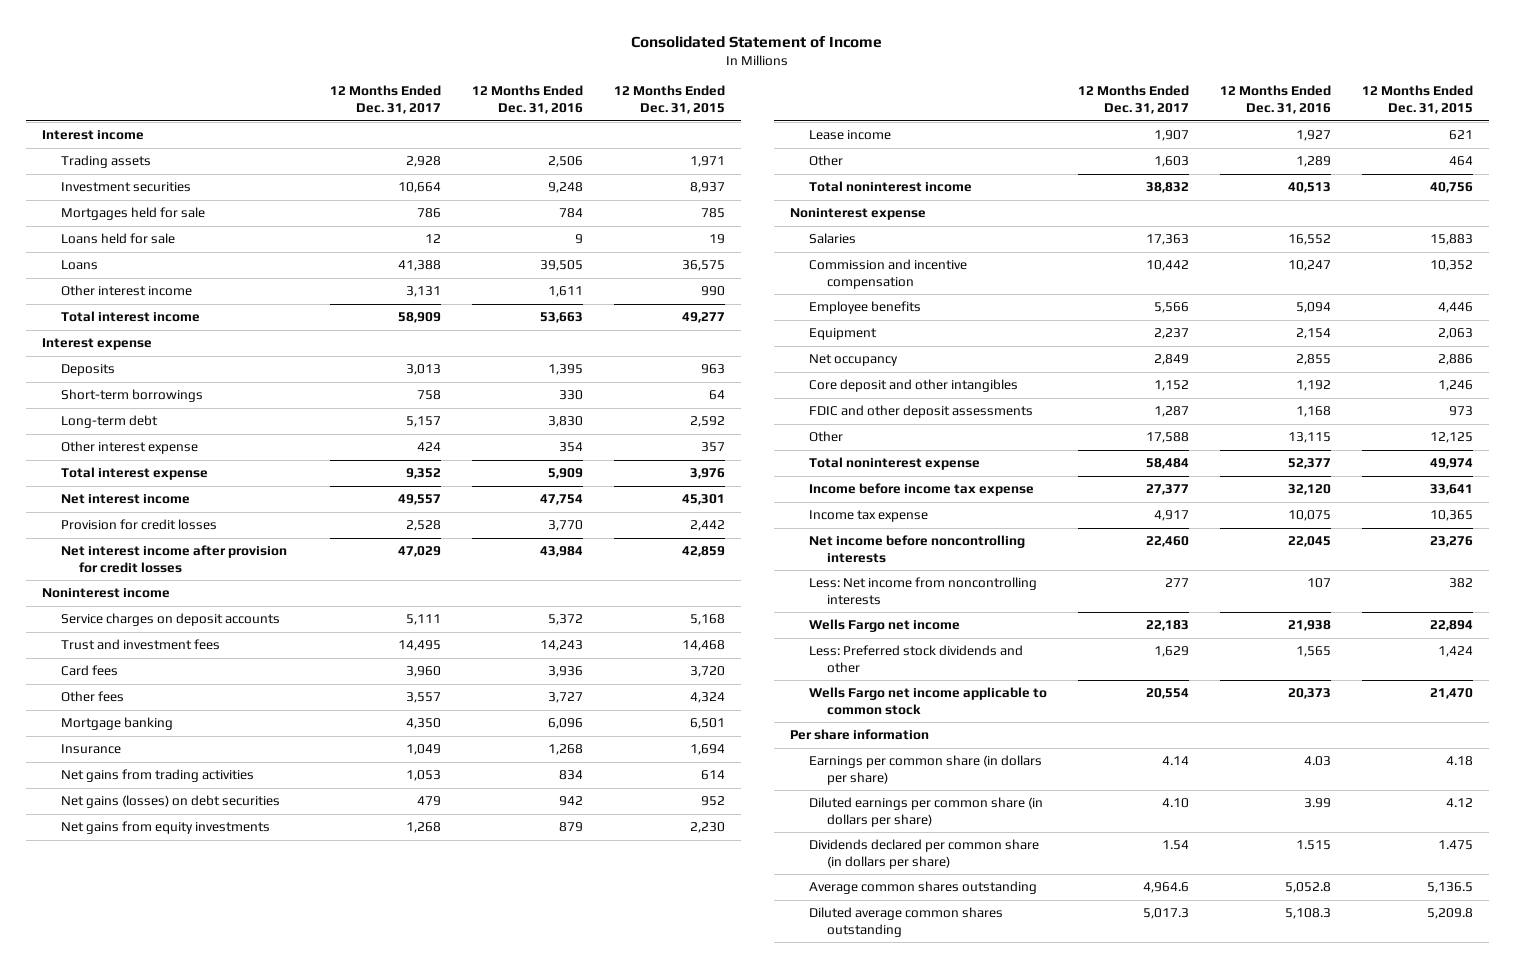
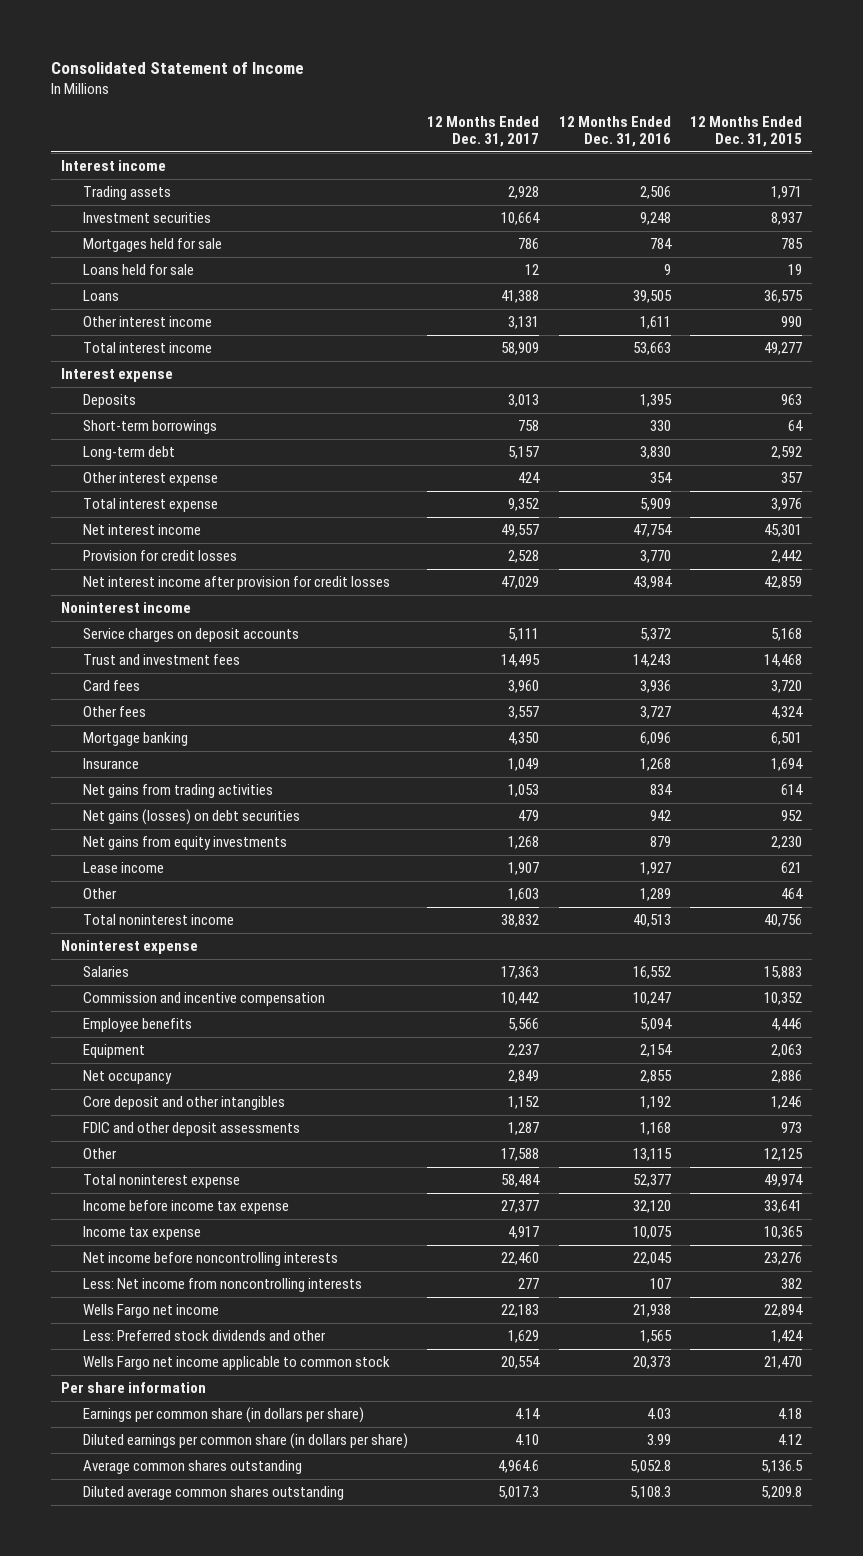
[808,839,1039,869] Dividends declared per common share (in dollars per share) -> none

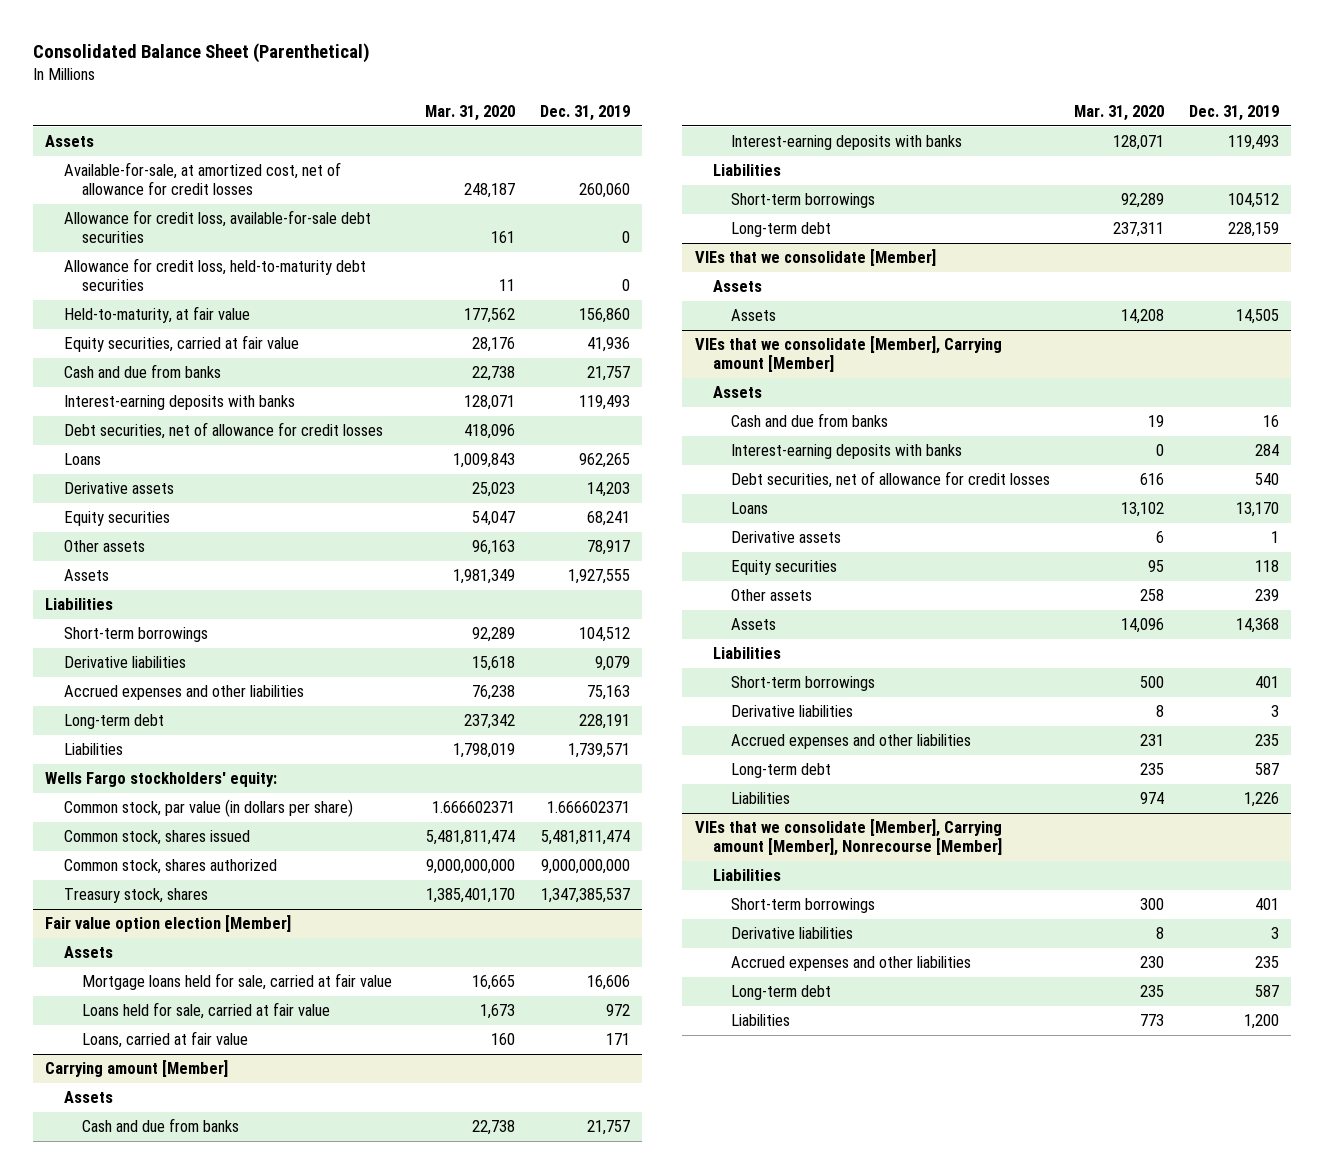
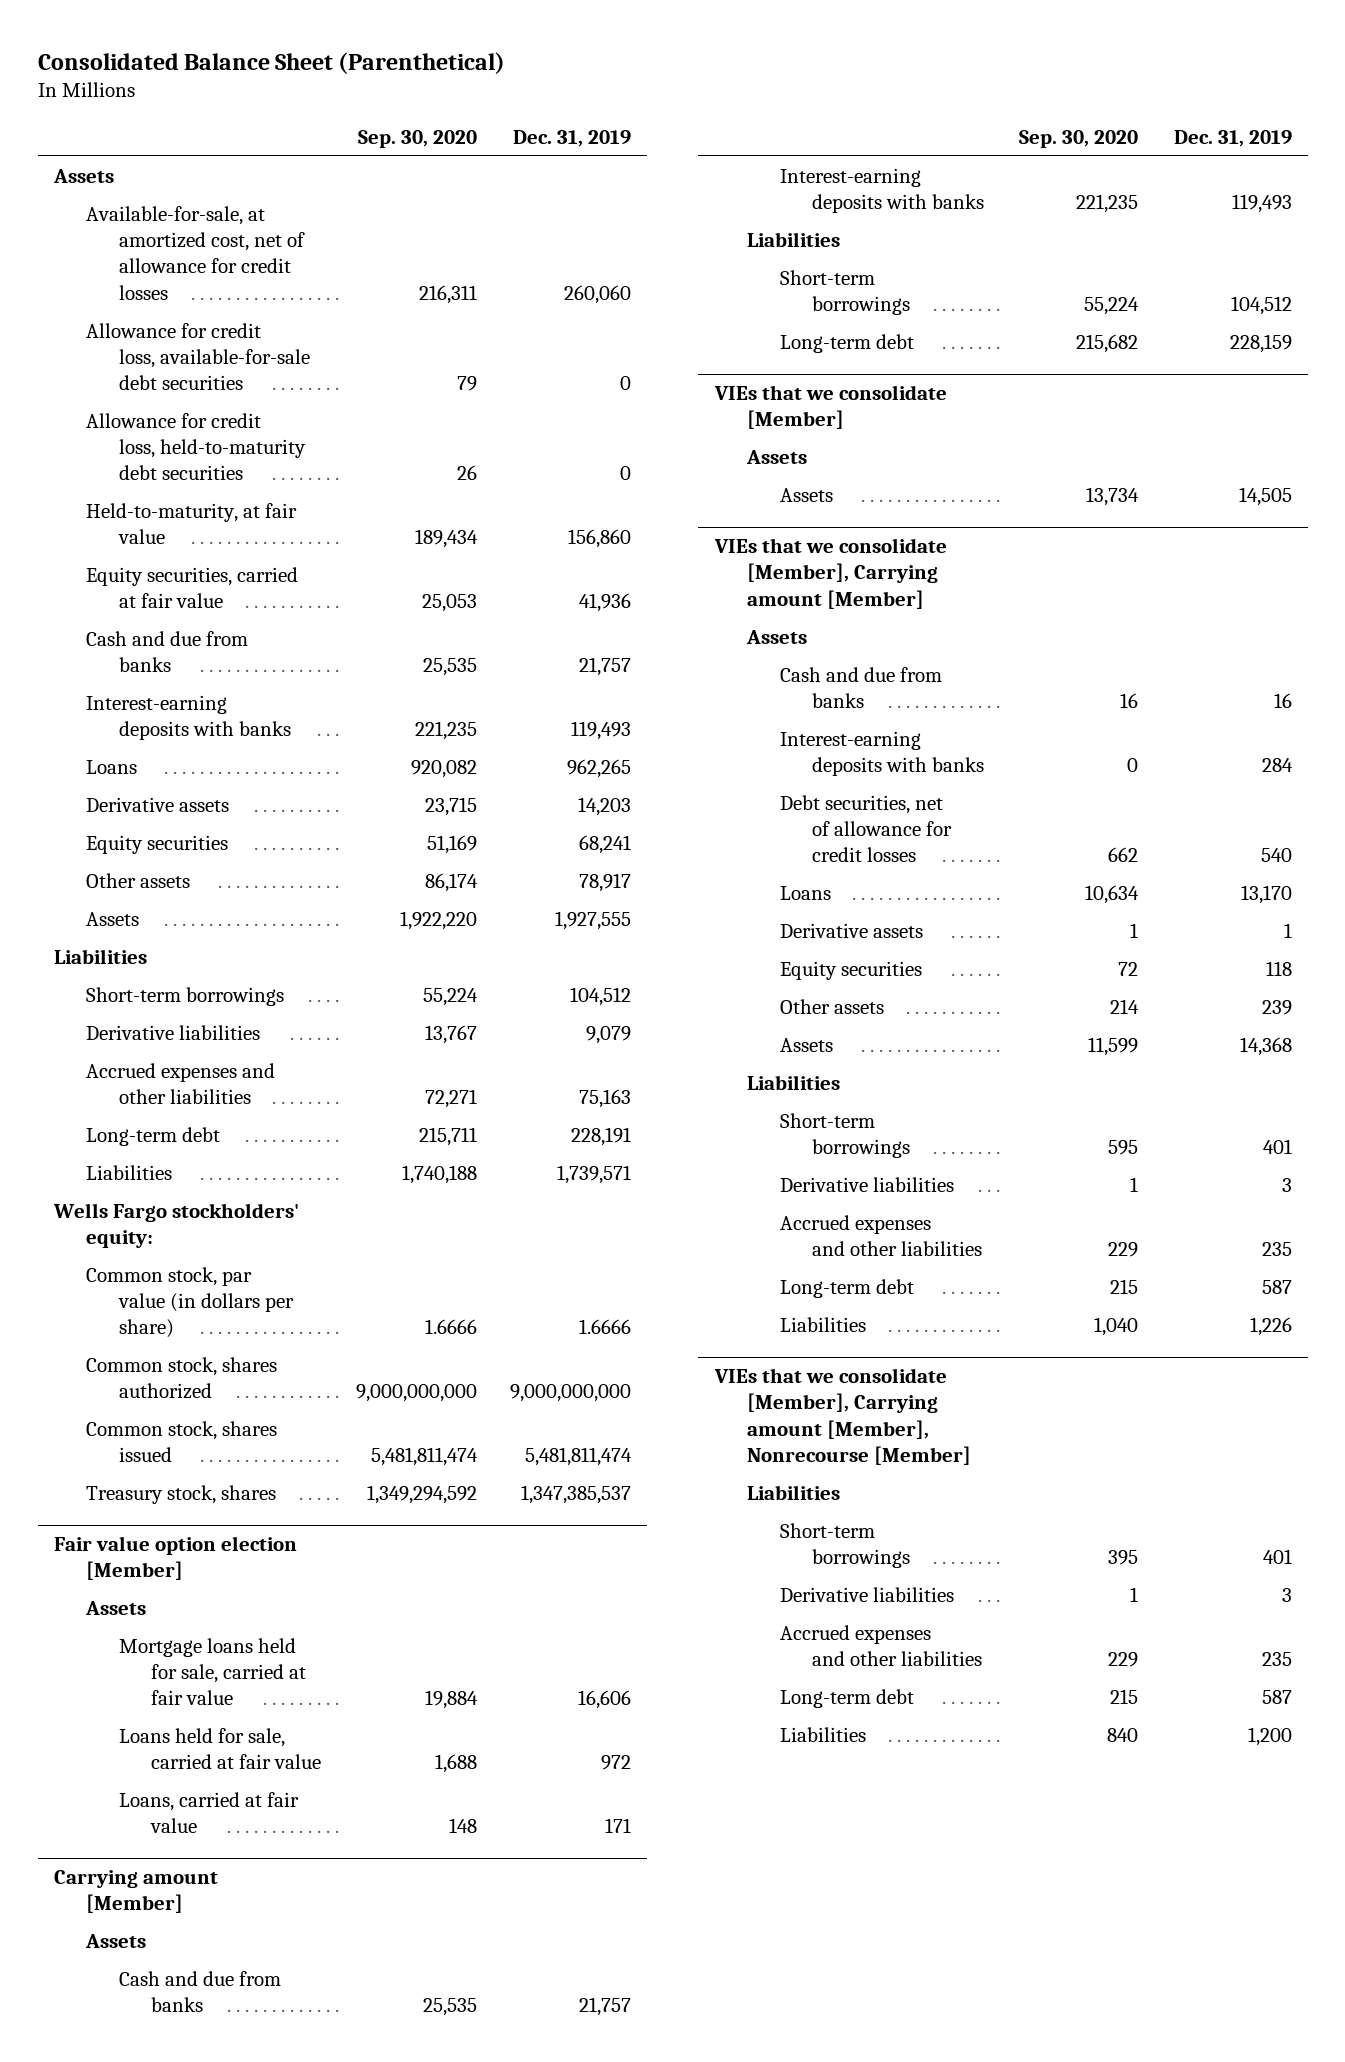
[425,104,516,121] Mar. 31, 2020 -> none
none -> [357,129,477,148] Sep. 30, 2020
[63,422,383,440] Debt securities, net of allowance for credit losses -> none
[546,801,630,814] 1.666602371 -> [578,1319,631,1335] 1.6666
[63,830,250,846] Common stock, shares issued -> [86,1420,278,1463] Common stock, shares issued

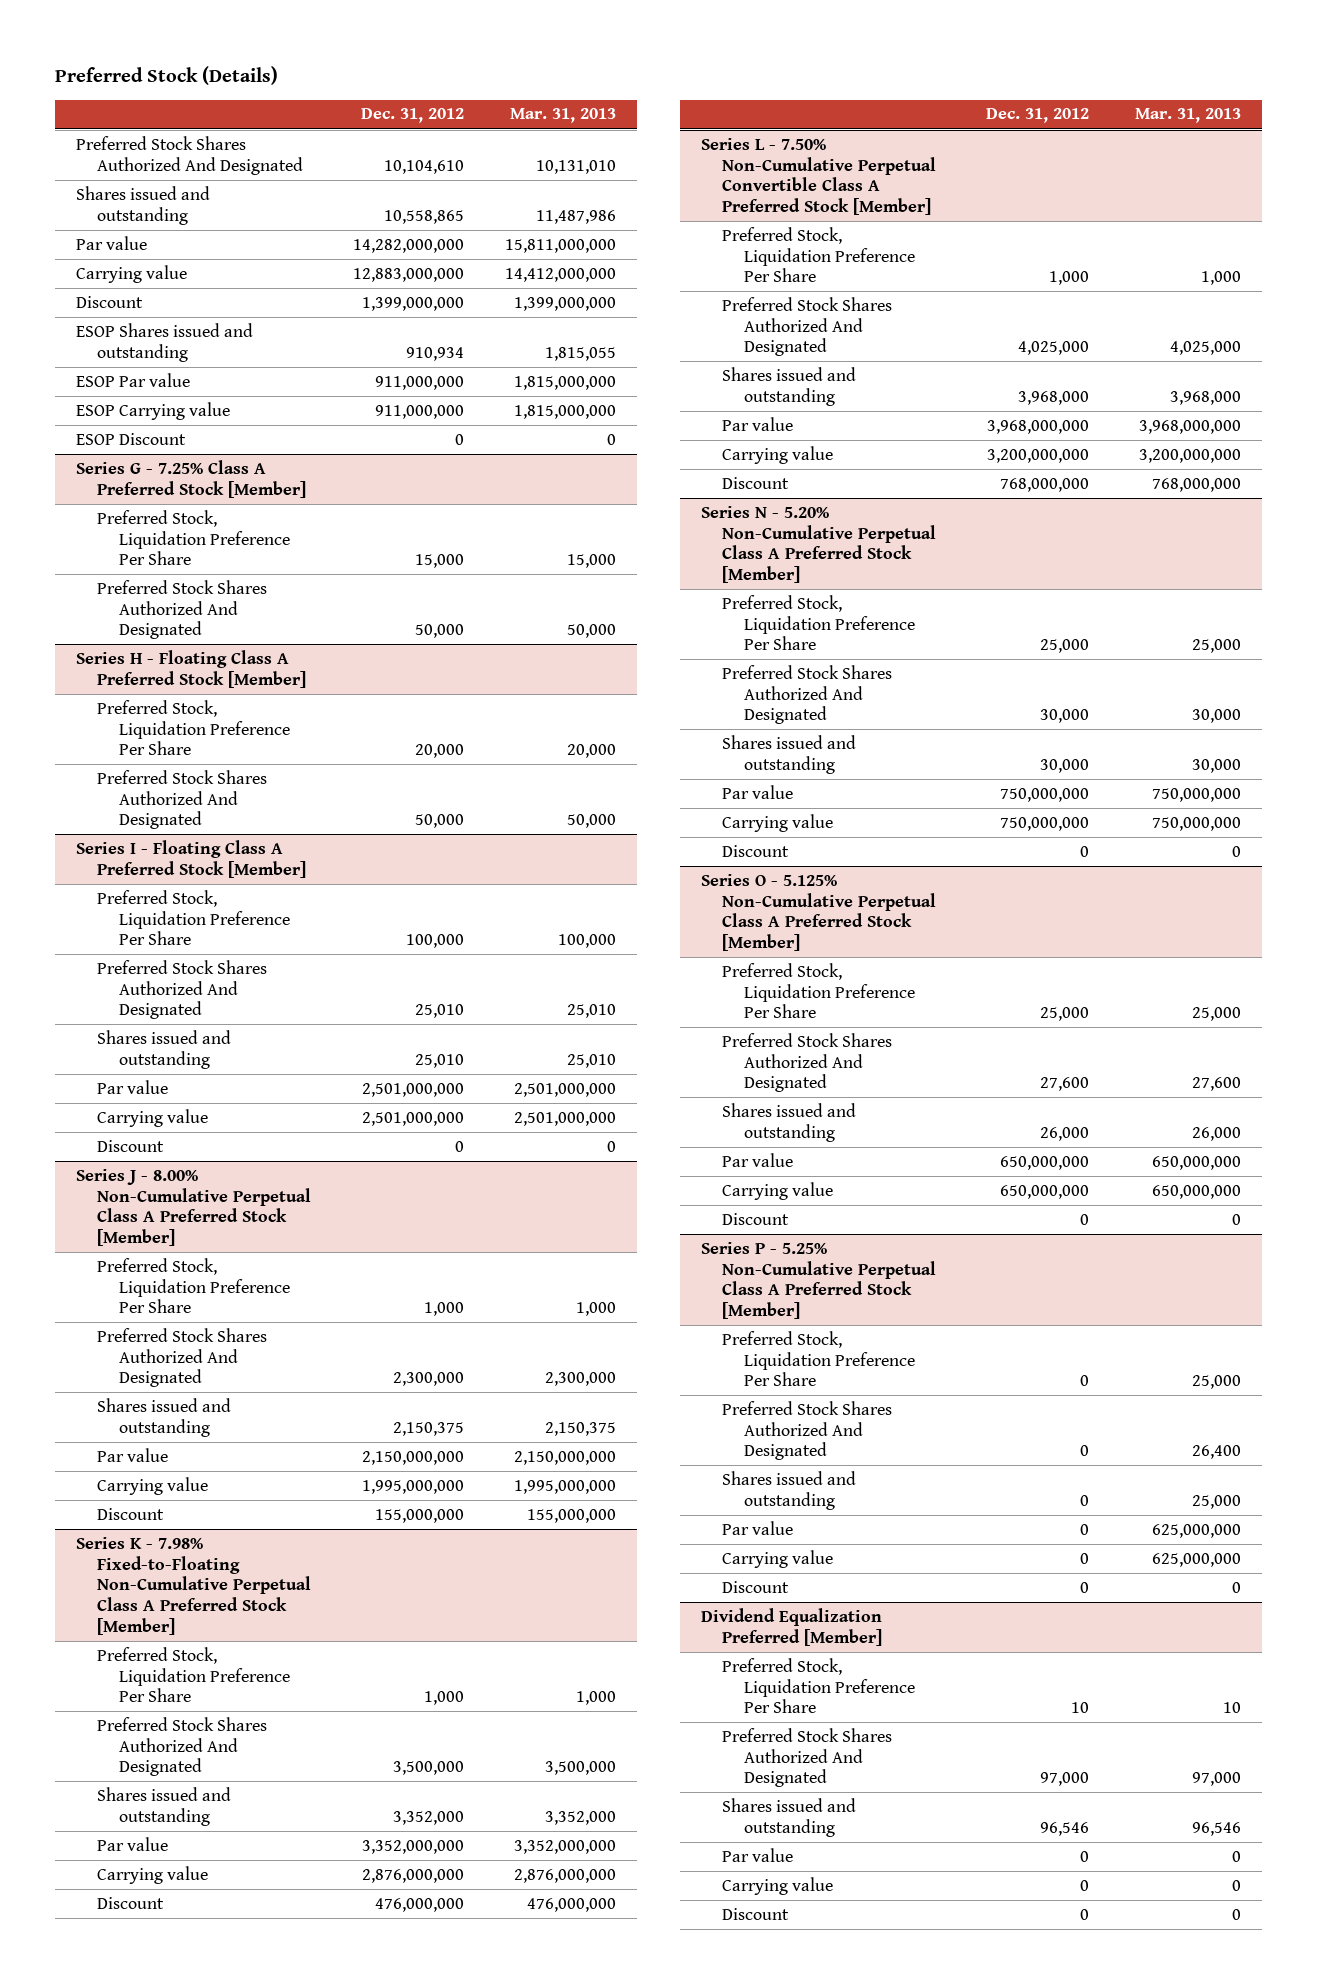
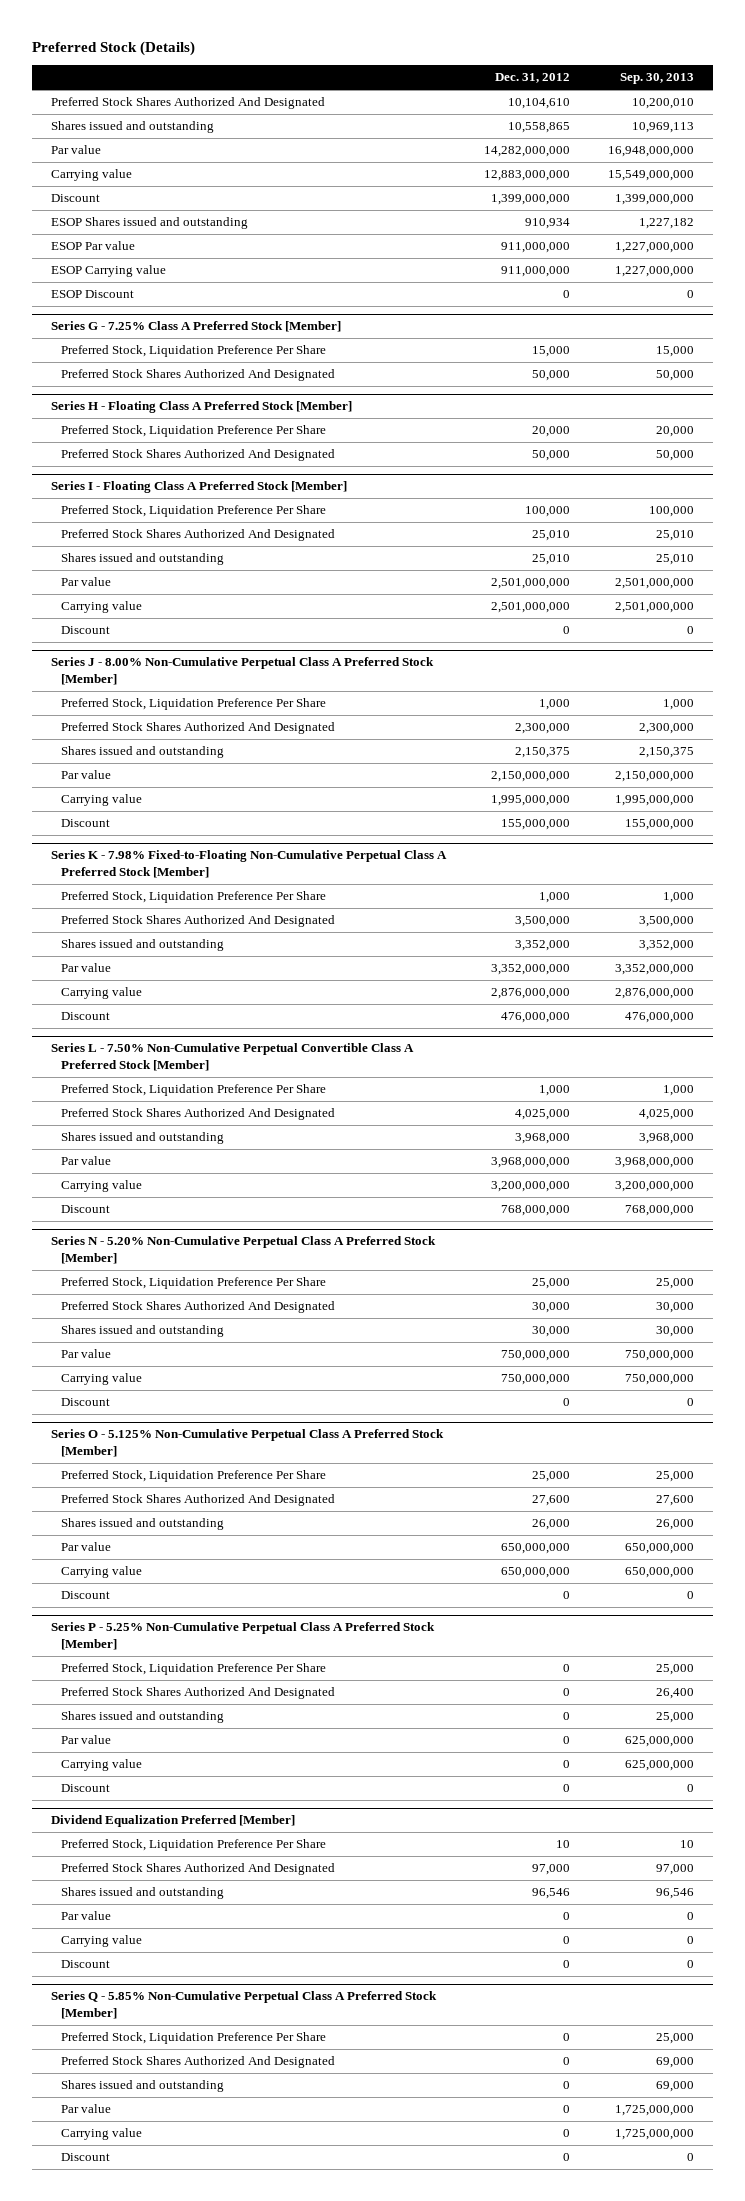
[510,108,617,124] Mar. 31, 2013 -> none
none -> [619,73,694,85] Sep. 30, 2013
none -> [51,1991,438,2019] Series Q - 5.85% Non-Cumulative Perpetual Class A Preferred Stock [Member]
none -> [61,2032,327,2045] Preferred Stock, Liquidation Preference Per Share
none -> [61,2056,336,2069] Preferred Stock Shares Authorized And Designated
none -> [61,2080,225,2093] Shares issued and outstanding
none -> [61,2104,112,2114] Par value
none -> [61,2128,143,2141] Carrying value
none -> [61,2153,111,2162] Discount

